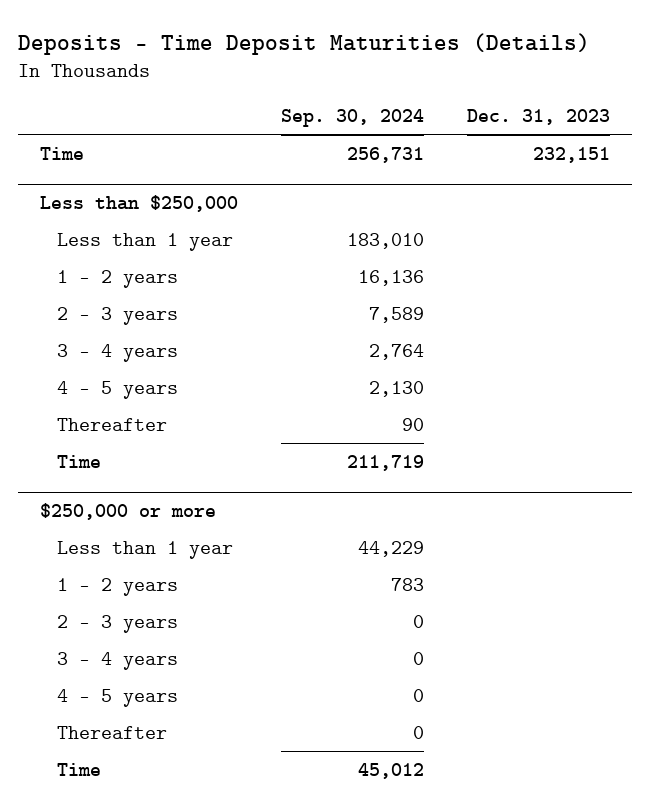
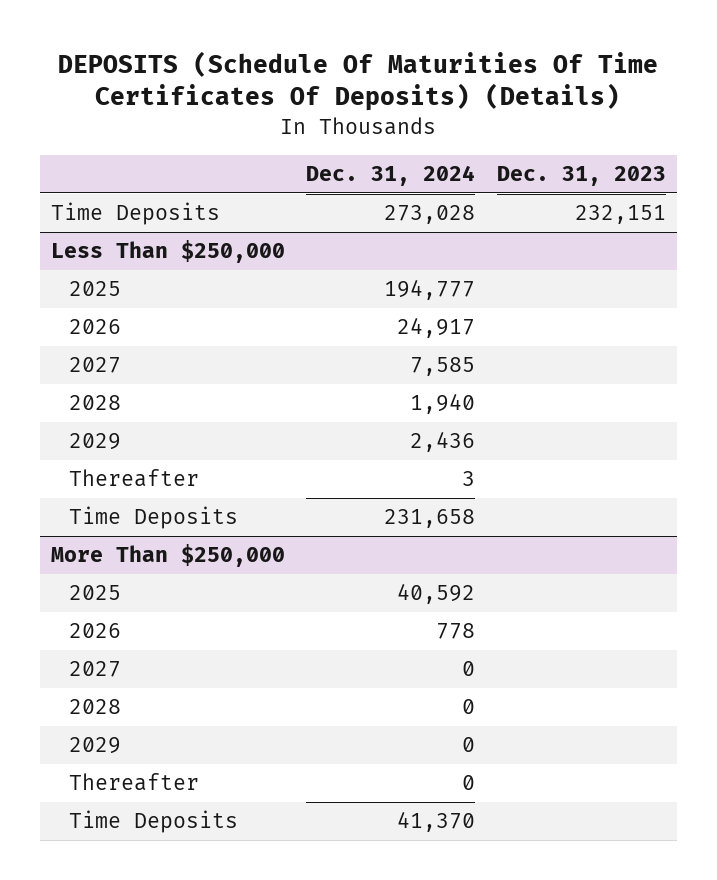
[18,32,591,55] Deposits - Time Deposit Maturities (Details) -> [58,50,659,112] DEPOSITS (Schedule Of Maturities Of Time Certificates Of Deposits) (Details)
[280,109,424,128] Sep. 30, 2024 -> none
none -> [306,165,476,187] Dec. 31, 2024
[39,146,84,160] Time -> [50,202,220,226] Time Deposits
[39,194,238,212] Less than $250,000 -> [50,240,285,264] Less Than $250,000
[57,232,234,251] Less than 1 year -> [68,281,121,297] 2025
[57,269,179,288] 1 - 2 years -> [68,319,121,335] 2026
[57,306,179,325] 2 - 3 years -> [68,357,121,374] 2027
[57,343,179,362] 3 - 4 years -> [68,395,121,411] 2028
[57,380,179,399] 4 - 5 years -> [68,433,121,451] 2029
[57,454,102,468] Time -> [68,506,238,530] Time Deposits
[39,502,216,520] $250,000 or more -> [50,544,285,568] More Than $250,000
[57,540,234,559] Less than 1 year -> [68,585,121,601] 2025
[57,577,179,596] 1 - 2 years -> [68,623,121,639] 2026
[57,614,179,633] 2 - 3 years -> [68,661,121,678] 2027
[57,651,179,670] 3 - 4 years -> [68,699,121,715] 2028
[57,688,179,707] 4 - 5 years -> [68,737,121,755] 2029
[57,762,102,776] Time -> [68,810,238,834] Time Deposits

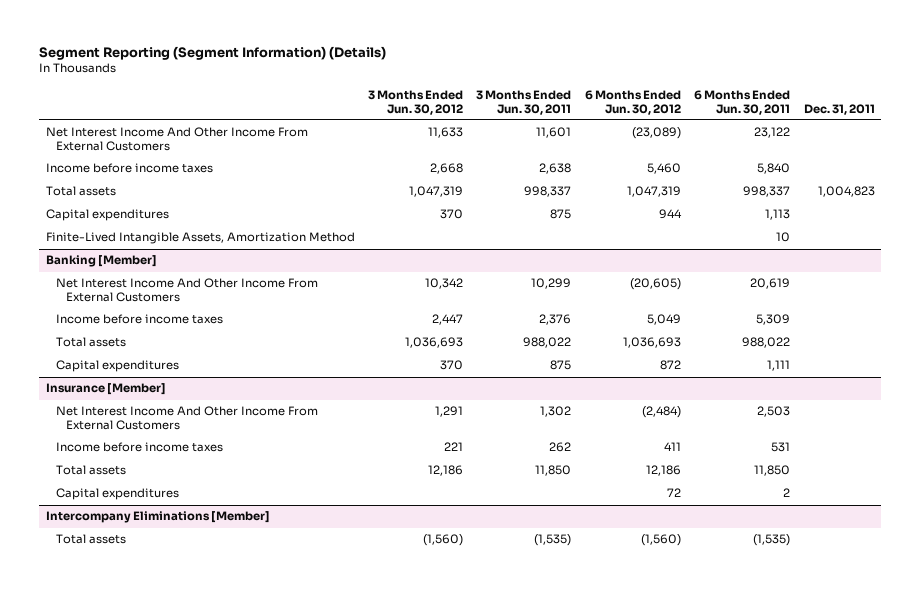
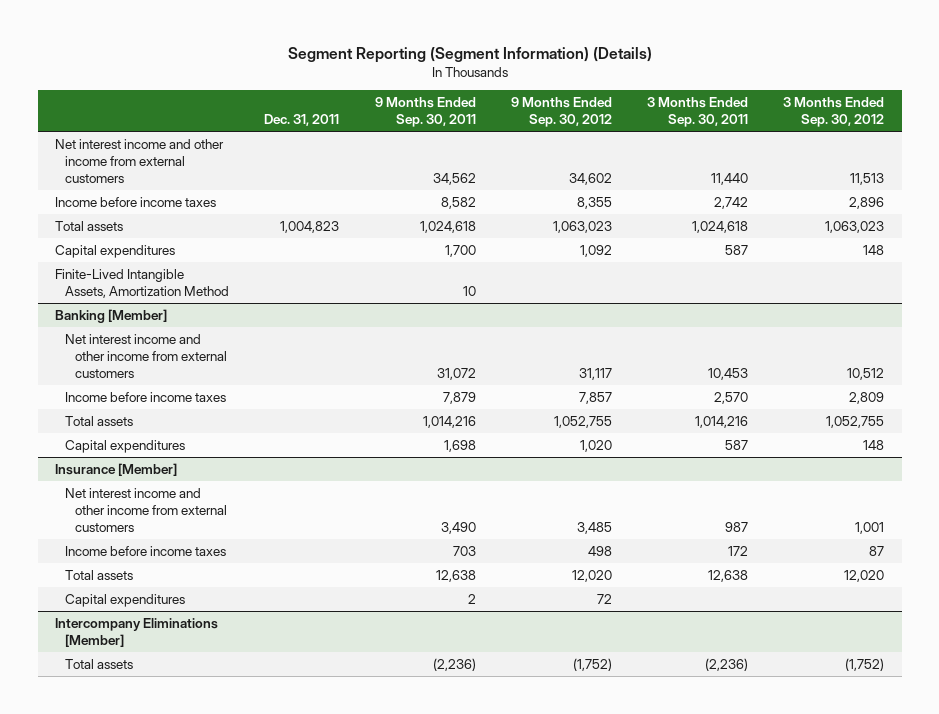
[368,90,464,115] 3 Months Ended Jun. 30, 2012 -> none
[476,90,572,115] 3 Months Ended Jun. 30, 2011 -> none
[584,90,681,115] 6 Months Ended Jun. 30, 2012 -> none
[694,90,791,115] 6 Months Ended Jun. 30, 2011 -> none
none -> [374,97,476,128] 9 Months Ended Sep. 30, 2011
none -> [510,97,612,128] 9 Months Ended Sep. 30, 2012
none -> [646,97,748,128] 3 Months Ended Sep. 30, 2011
none -> [783,97,885,128] 3 Months Ended Sep. 30, 2012
[45,127,308,151] Net Interest Income And Other Income From External Customers -> [55,138,225,183] Net interest income and other income from external customers
[55,278,318,302] Net Interest Income And Other Income From External Customers -> [65,333,228,378] Net interest income and other income from external customers
[55,406,318,430] Net Interest Income And Other Income From External Customers -> [65,487,228,532] Net interest income and other income from external customers

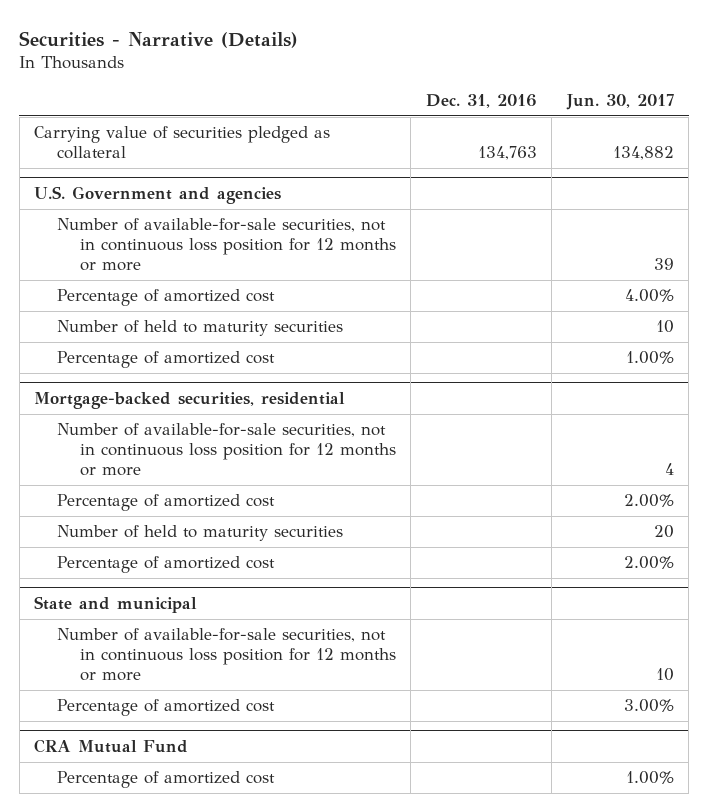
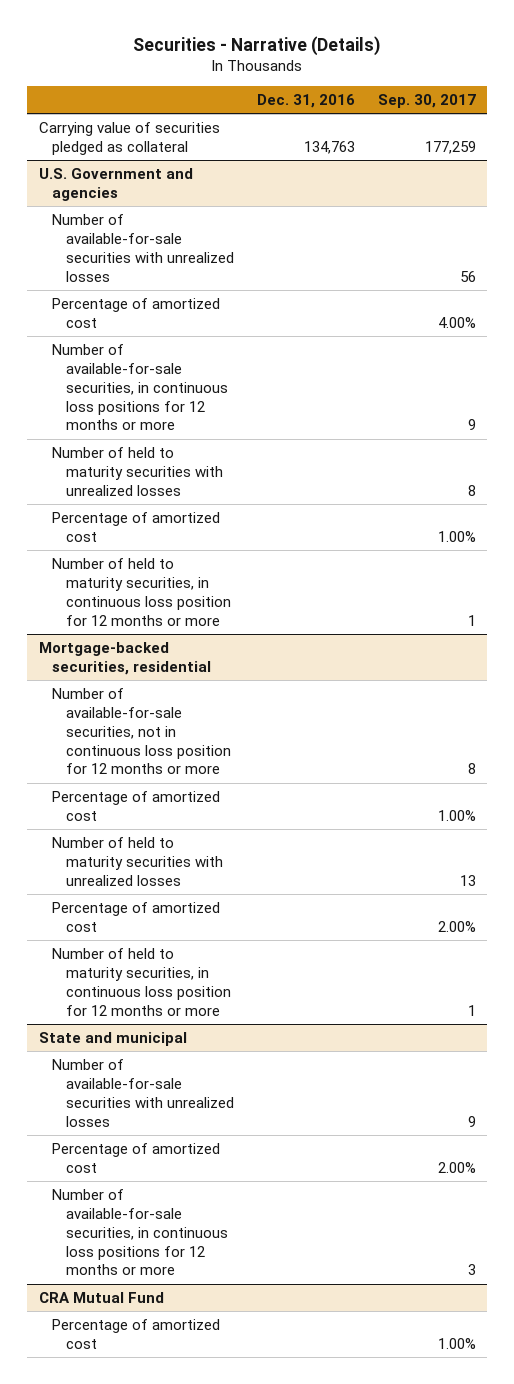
[565,94,674,111] Jun. 30, 2017 -> none
none -> [377,94,476,109] Sep. 30, 2017
[57,218,396,272] Number of available-for-sale securities, not in continuous loss position for 12 months or more -> none
none -> [52,214,234,282] Number of available-for-sale securities with unrealized losses
none -> [52,344,228,431] Number of available-for-sale securities, in continuous loss positions for 12 months or more
[57,320,344,337] Number of held to maturity securities -> [52,447,223,496] Number of held to maturity securities with unrealized losses
none -> [52,558,231,626] Number of held to maturity securities, in continuous loss position for 12 months or more
[57,525,344,542] Number of held to maturity securities -> [52,837,223,886] Number of held to maturity securities with unrealized losses
none -> [52,948,231,1016] Number of held to maturity securities, in continuous loss position for 12 months or more
[57,628,396,682] Number of available-for-sale securities, not in continuous loss position for 12 months or more -> none
none -> [52,1059,234,1127] Number of available-for-sale securities with unrealized losses
none -> [52,1189,228,1276] Number of available-for-sale securities, in continuous loss positions for 12 months or more

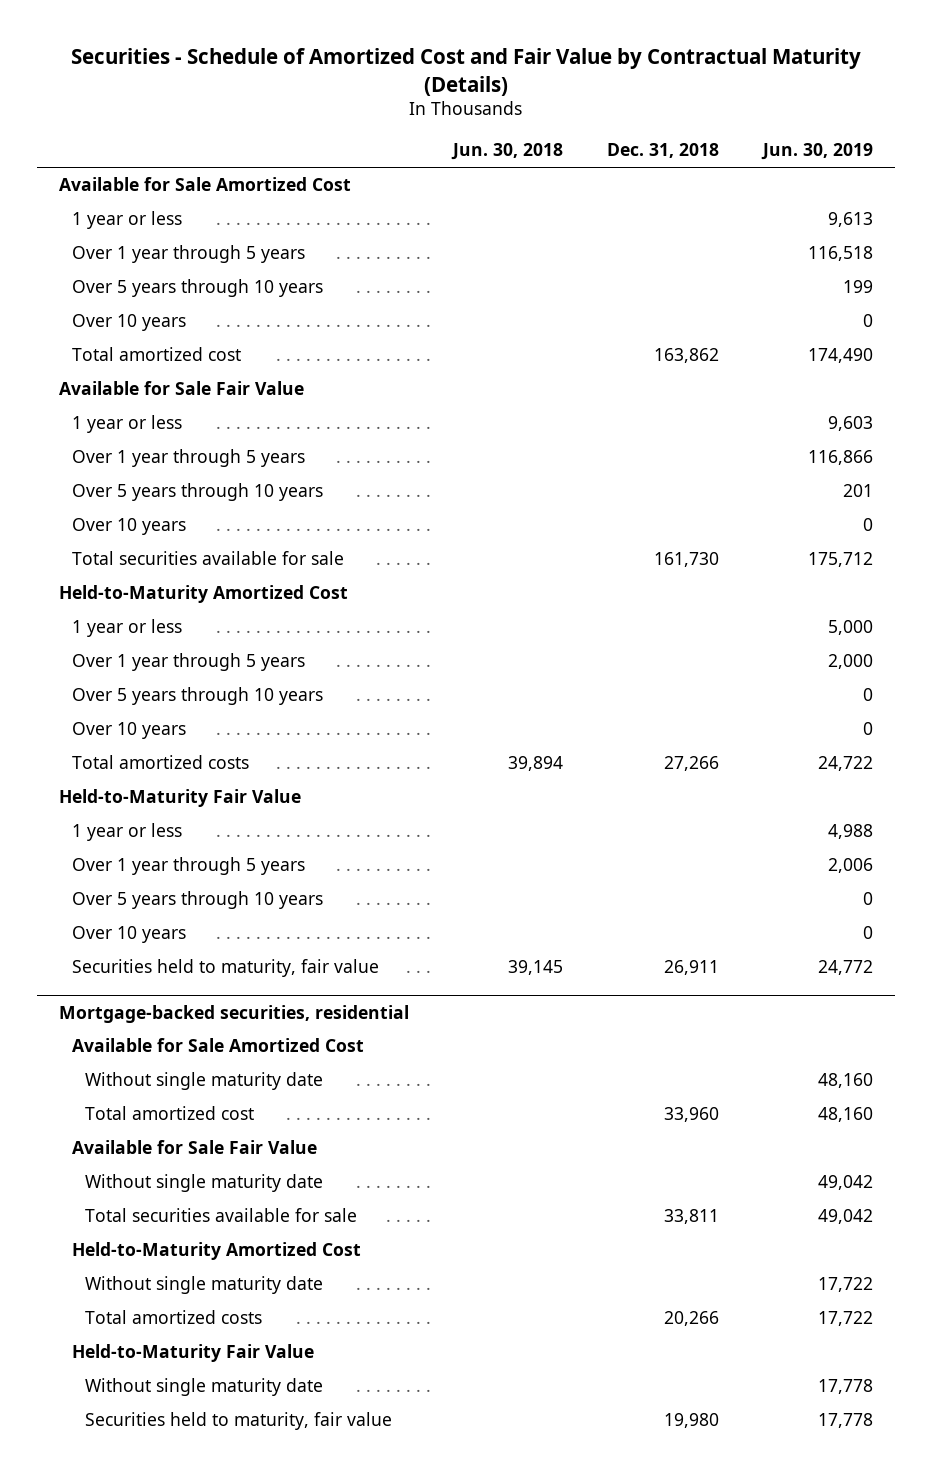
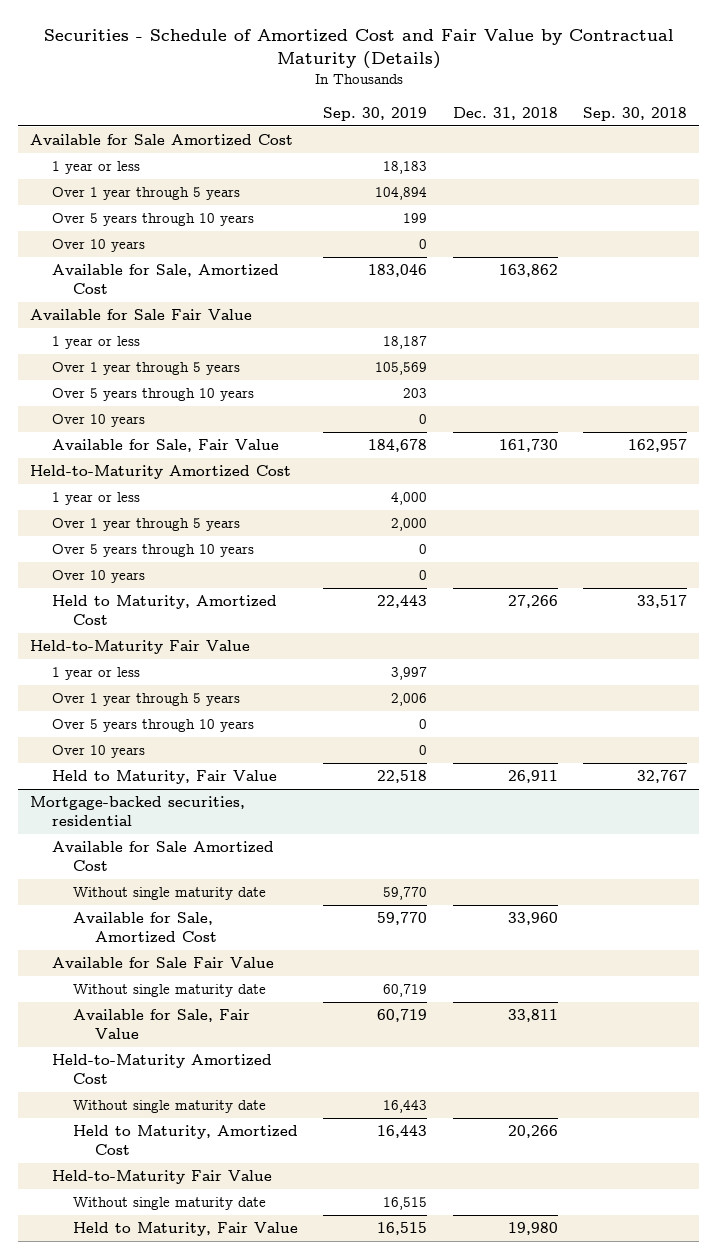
[450,143,563,161] Jun. 30, 2018 -> none
[760,143,873,161] Jun. 30, 2019 -> none
none -> [323,106,428,121] Sep. 30, 2019
none -> [582,106,687,121] Sep. 30, 2018
[71,347,241,362] Total amortized cost -> [51,264,279,295] Available for Sale, Amortized Cost
[71,551,344,566] Total securities available for sale -> [51,439,279,453] Available for Sale, Fair Value
[71,755,249,770] Total amortized costs -> [51,595,277,626] Held to Maturity, Amortized Cost
[71,959,379,978] Securities held to maturity, fair value -> [51,770,277,785] Held to Maturity, Fair Value
[84,1106,254,1121] Total amortized cost -> [73,912,217,944] Available for Sale, Amortized Cost
[84,1208,357,1223] Total securities available for sale -> [73,1009,251,1040] Available for Sale, Fair Value
[84,1310,262,1325] Total amortized costs -> [73,1125,299,1156] Held to Maturity, Amortized Cost
[84,1412,392,1431] Securities held to maturity, fair value -> [73,1222,299,1237] Held to Maturity, Fair Value

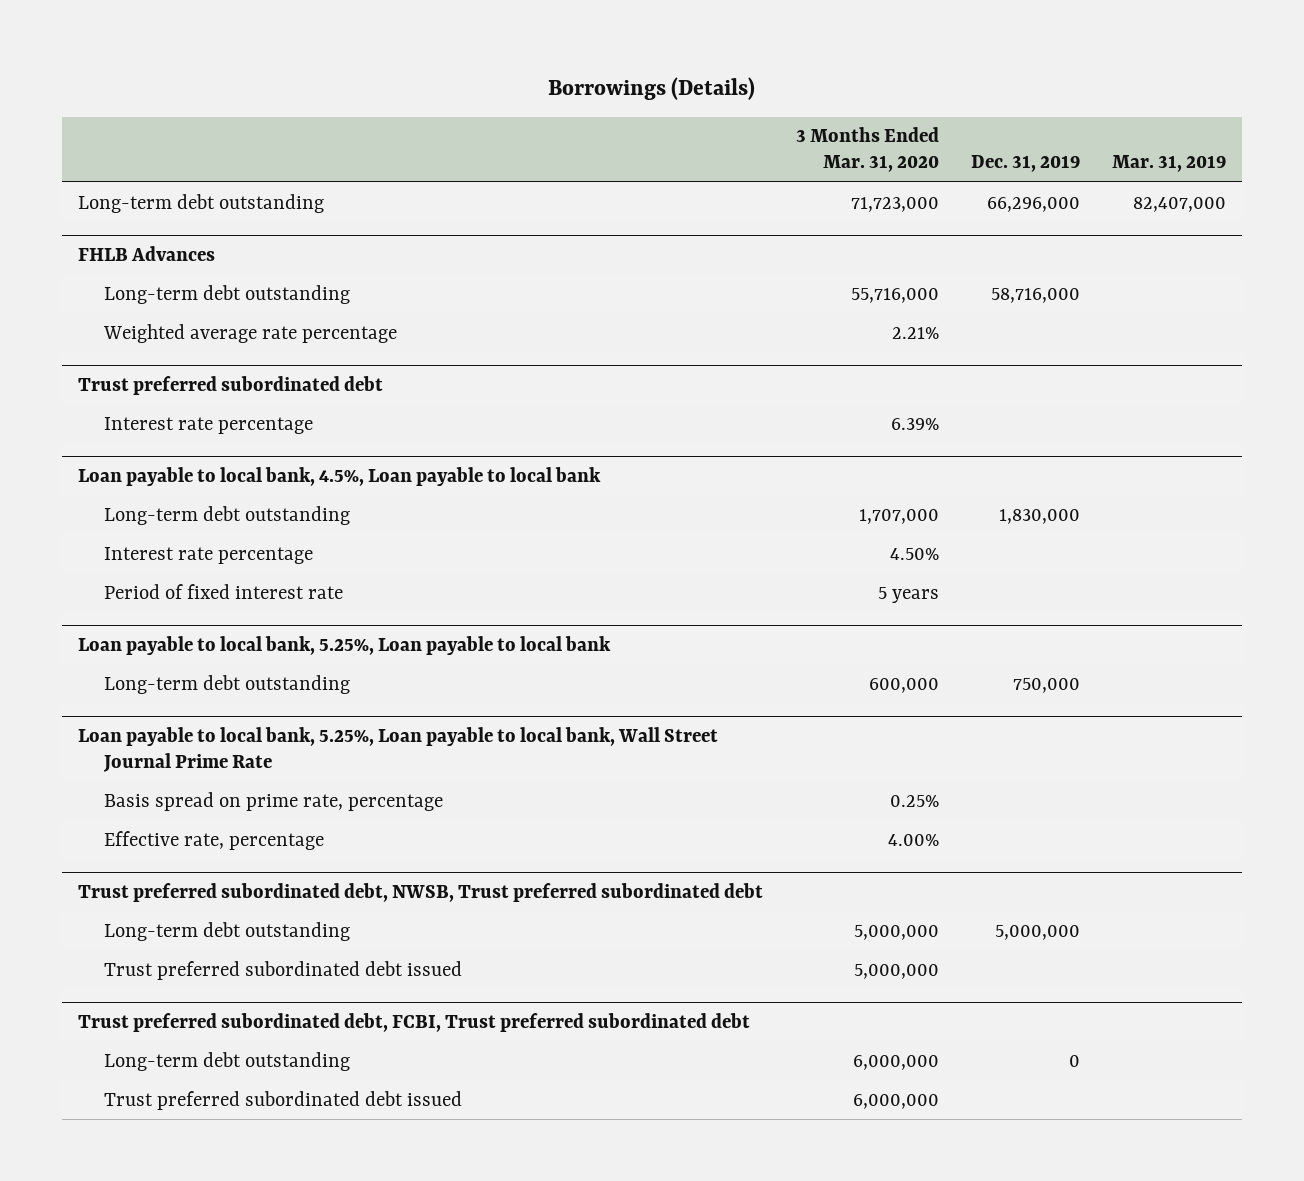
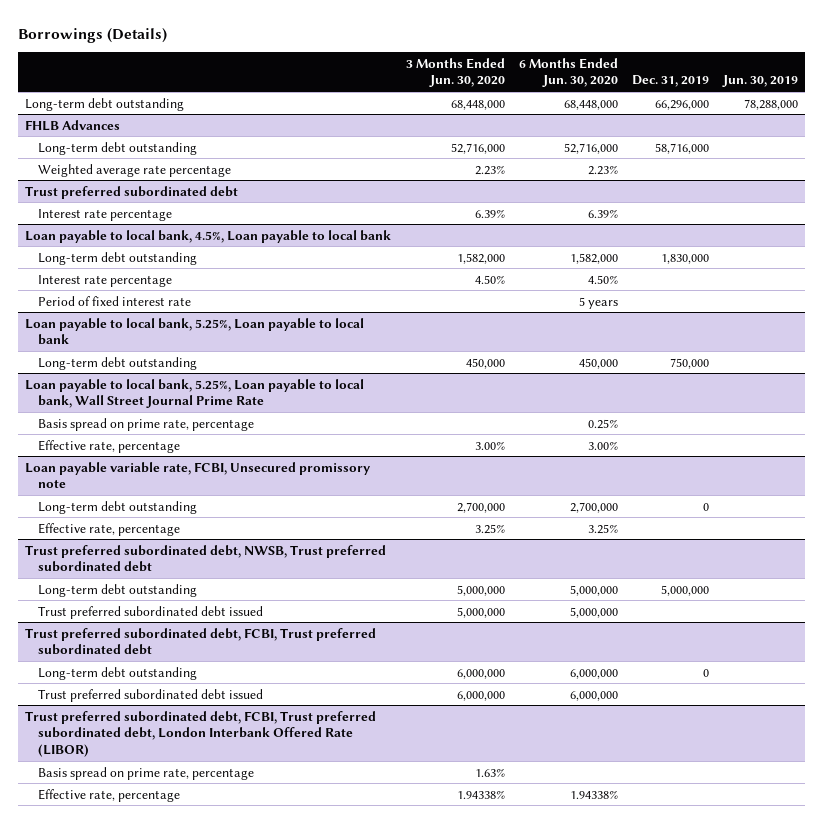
[795,127,939,173] 3 Months Ended Mar. 31, 2020 -> none
[1112,155,1227,173] Mar. 31, 2019 -> none
none -> [405,57,505,88] 3 Months Ended Jun. 30, 2020
none -> [518,57,618,88] 6 Months Ended Jun. 30, 2020
none -> [722,75,799,88] Jun. 30, 2019
none -> [25,461,371,489] Loan payable variable rate, FCBI, Unsecured promissory note
none -> [37,500,197,514] Long-term debt outstanding
none -> [37,522,180,536] Effective rate, percentage
none -> [25,710,377,758] Trust preferred subordinated debt, FCBI, Trust preferred subordinated debt, London Interbank Offered Rate (LIBOR)
none -> [37,766,254,780] Basis spread on prime rate, percentage
none -> [37,788,180,802] Effective rate, percentage

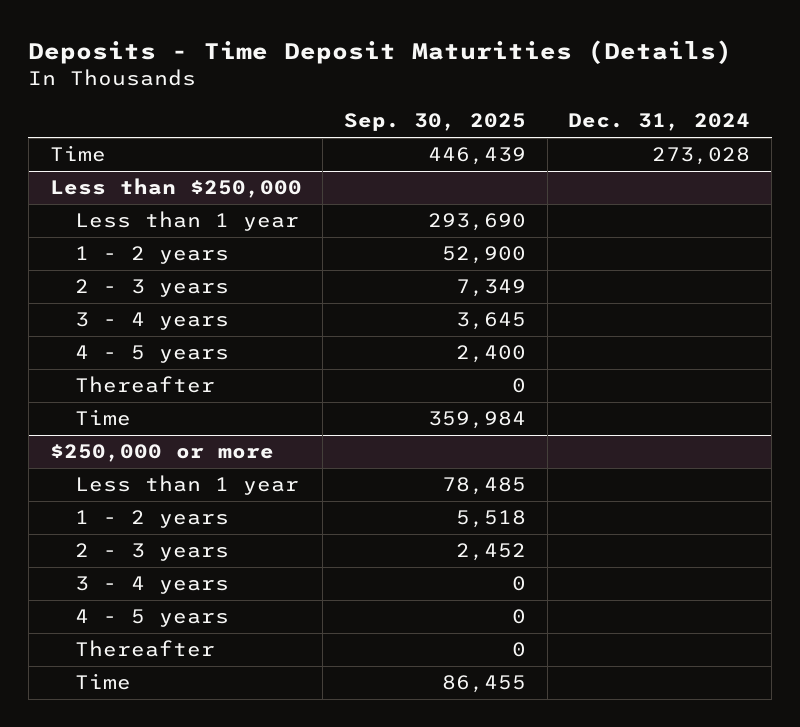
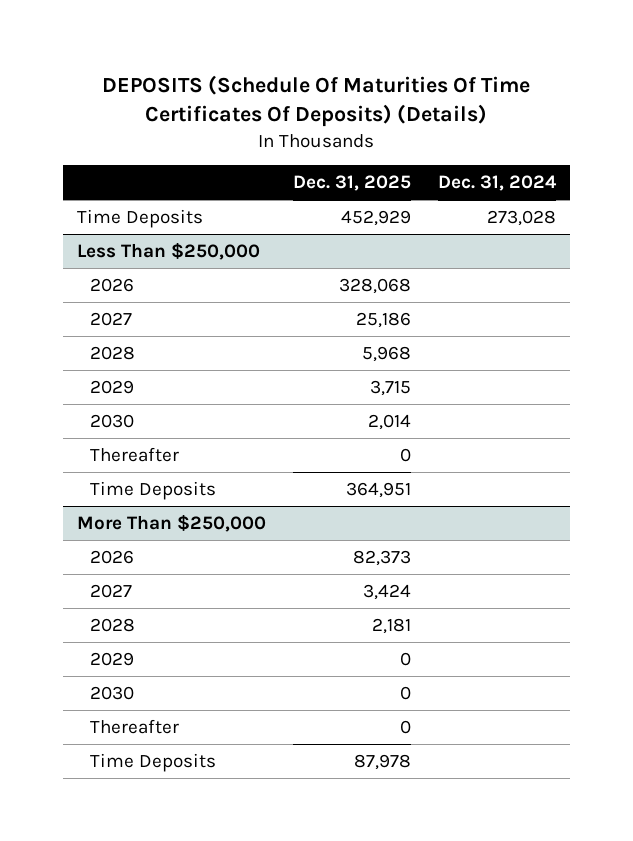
[28,39,733,64] Deposits - Time Deposit Maturities (Details) -> [102,75,531,128] DEPOSITS (Schedule Of Maturities Of Time Certificates Of Deposits) (Details)
[344,113,527,132] Sep. 30, 2025 -> none
none -> [292,175,411,192] Dec. 31, 2025
[49,145,106,163] Time -> [76,208,203,228] Time Deposits
[49,178,302,199] Less than $250,000 -> [76,242,260,260] Less Than $250,000
[74,211,299,232] Less than 1 year -> [90,277,135,292] 2026
[74,246,229,265] 1 - 2 years -> [90,311,133,326] 2027
[74,279,229,298] 2 - 3 years -> [90,345,136,360] 2028
[74,312,229,331] 3 - 4 years -> [90,379,135,394] 2029
[74,345,229,364] 4 - 5 years -> [90,413,135,428] 2030
[74,409,131,427] Time -> [90,480,217,500] Time Deposits
[49,444,274,463] $250,000 or more -> [76,514,266,532] More Than $250,000
[74,475,299,496] Less than 1 year -> [90,549,135,564] 2026
[74,510,229,529] 1 - 2 years -> [90,583,133,598] 2027
[74,543,229,562] 2 - 3 years -> [90,617,136,632] 2028
[74,576,229,595] 3 - 4 years -> [90,651,135,666] 2029
[74,609,229,628] 4 - 5 years -> [90,685,135,700] 2030
[74,673,131,691] Time -> [90,752,217,772] Time Deposits

